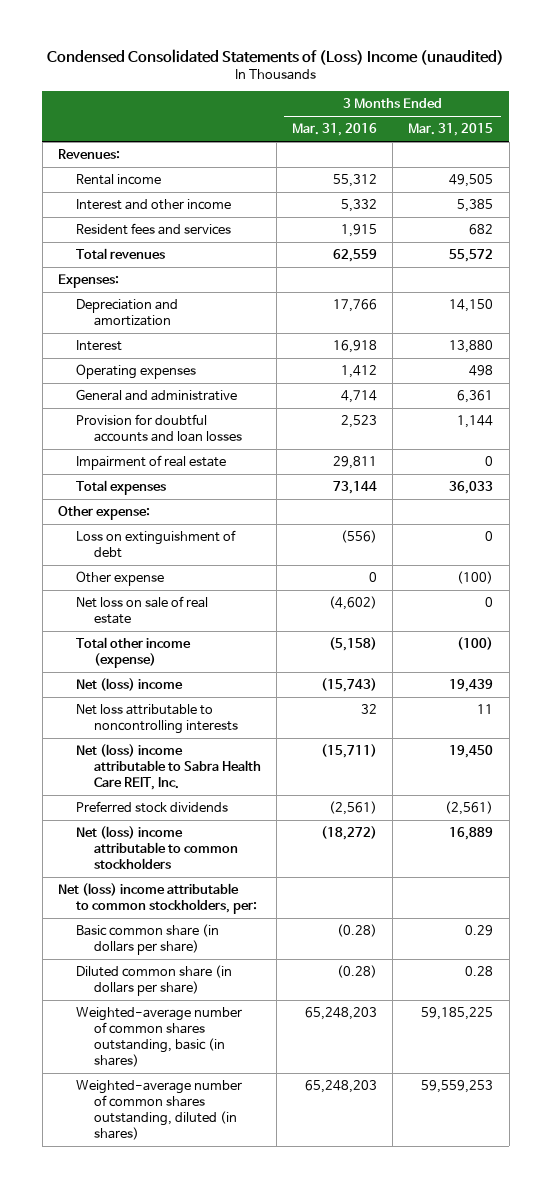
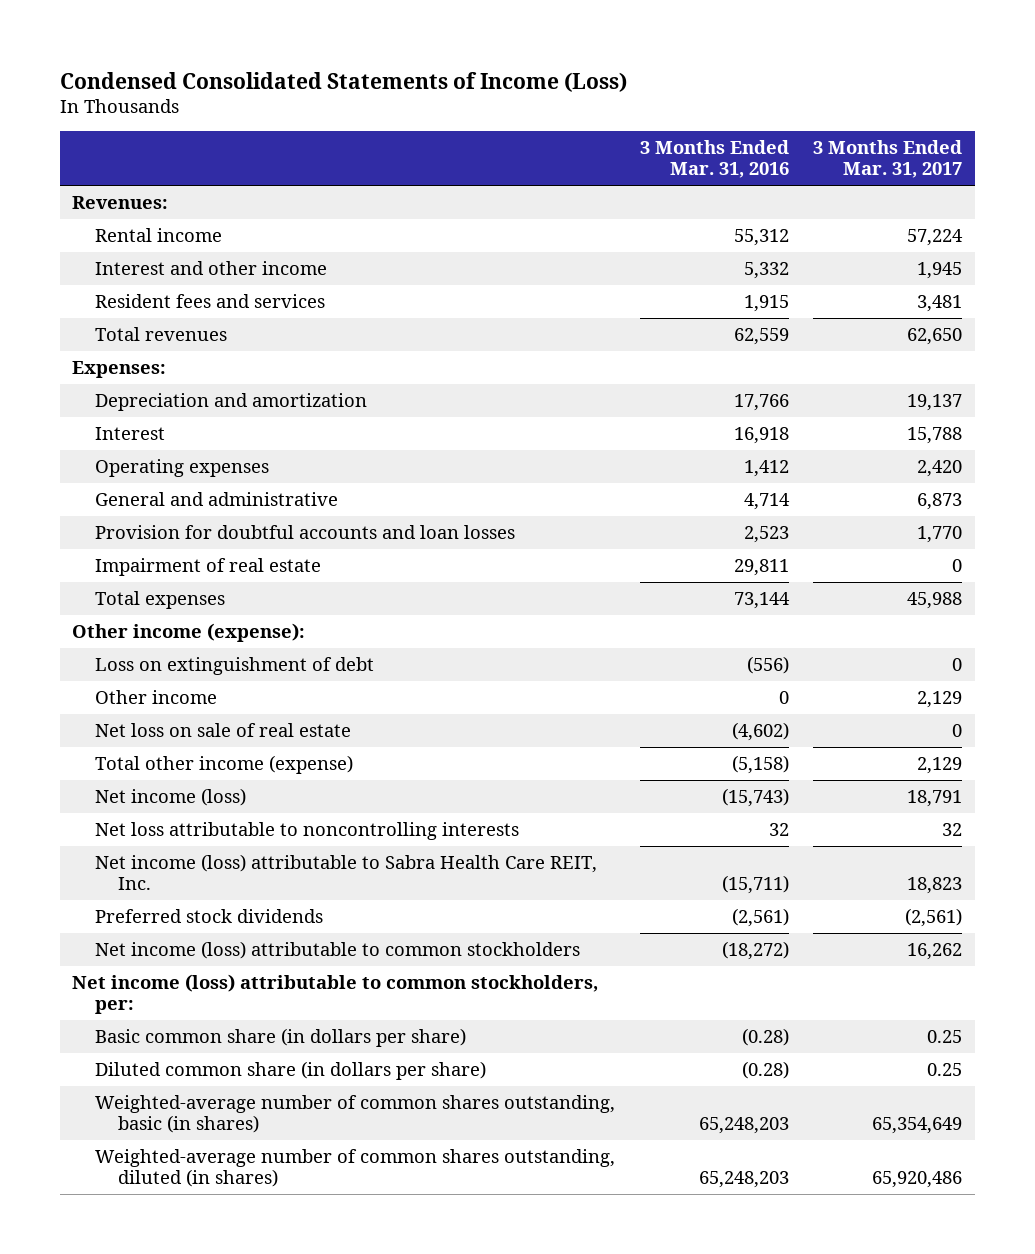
[46,48,504,65] Condensed Consolidated Statements of (Loss) Income (unaudited) -> [60,71,628,92] Condensed Consolidated Statements of Income (Loss)
[408,123,494,137] Mar. 31, 2015 -> none
none -> [813,140,963,179] 3 Months Ended Mar. 31, 2017
[57,506,150,521] Other expense: -> [72,622,306,642] Other income (expense):
[75,571,164,587] Other expense -> [95,689,218,704] Other income
[75,678,183,692] Net (loss) income -> [95,787,247,806] Net income (loss)
[75,744,261,791] Net (loss) income attributable to Sabra Health Care REIT, Inc. -> [95,853,598,890] Net income (loss) attributable to Sabra Health Care REIT, Inc.
[75,826,238,870] Net (loss) income attributable to common stockholders -> [95,940,581,959] Net income (loss) attributable to common stockholders
[57,883,257,915] Net (loss) income attributable to common stockholders, per: -> [72,973,599,1014] Net income (loss) attributable to common stockholders, per:

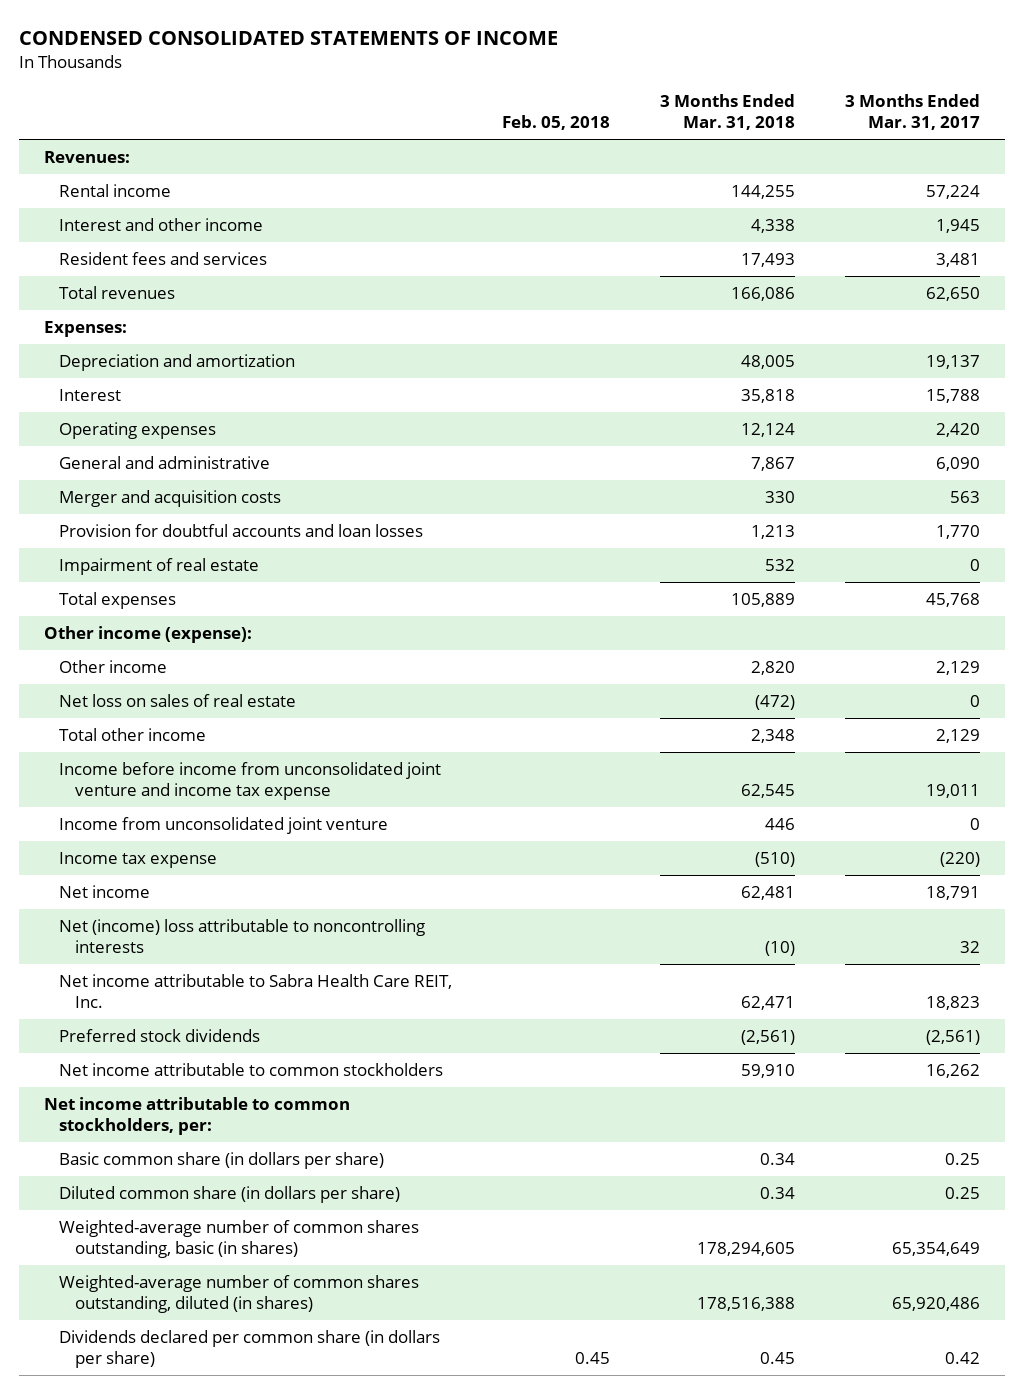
[60,71,628,92] Condensed Consolidated Statements of Income (Loss) -> [19,31,559,46] CONDENSED CONSOLIDATED STATEMENTS OF INCOME
[639,140,789,179] 3 Months Ended Mar. 31, 2016 -> none
none -> [502,115,611,131] Feb. 05, 2018
none -> [660,94,796,131] 3 Months Ended Mar. 31, 2018
[917,492,963,510] 6,873 -> [936,456,981,471] 6,090
none -> [59,489,282,507] Merger and acquisition costs
[907,591,963,609] 45,988 -> [926,592,981,607] 45,768
[95,656,375,675] Loss on extinguishment of debt -> none
[95,722,352,737] Net loss on sale of real estate -> [59,693,297,707] Net loss on sales of real estate
[95,754,354,774] Total other income (expense) -> [59,727,207,741] Total other income
none -> [59,761,442,801] Income before income from unconsolidated joint venture and income tax expense
none -> [59,816,389,834] Income from unconsolidated joint venture
none -> [59,851,218,868] Income tax expense
[95,787,247,806] Net income (loss) -> [59,884,151,898] Net income
[95,821,520,840] Net loss attributable to noncontrolling interests -> [59,918,426,954] Net (income) loss attributable to noncontrolling interests
[95,853,598,890] Net income (loss) attributable to Sabra Health Care REIT, Inc. -> [59,973,453,1009] Net income attributable to Sabra Health Care REIT, Inc.
[95,940,581,959] Net income (loss) attributable to common stockholders -> [59,1062,444,1076] Net income attributable to common stockholders
[72,973,599,1014] Net income (loss) attributable to common stockholders, per: -> [43,1096,350,1136] Net income attributable to common stockholders, per:
none -> [59,1329,441,1369] Dividends declared per common share (in dollars per share)

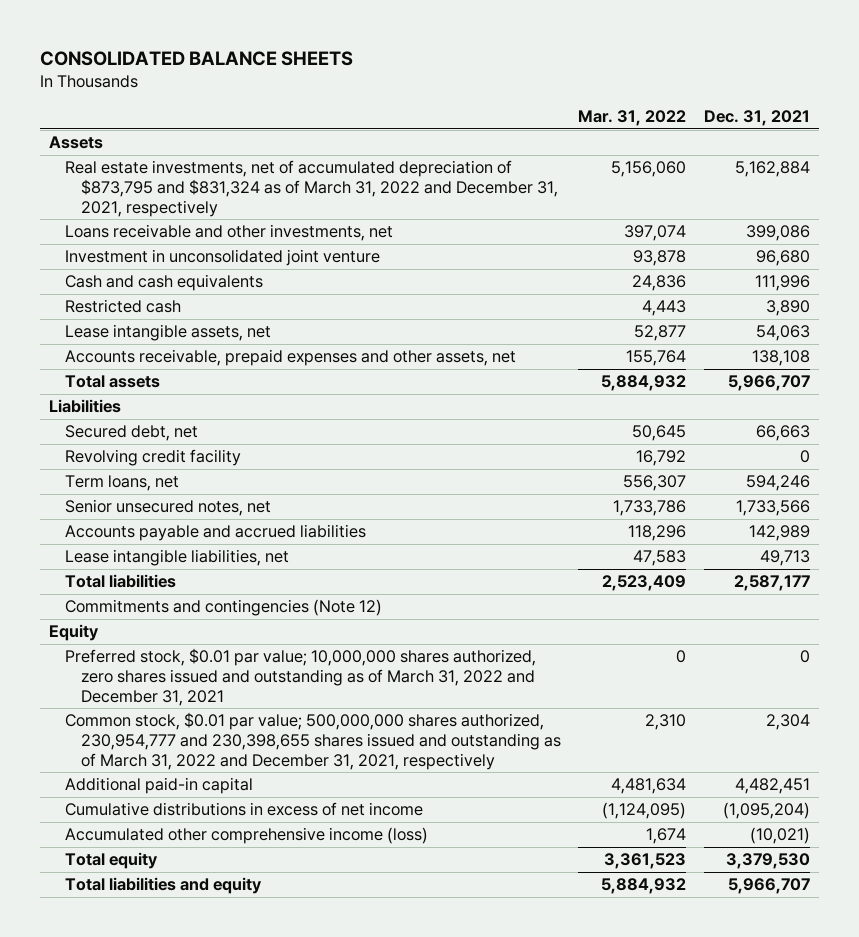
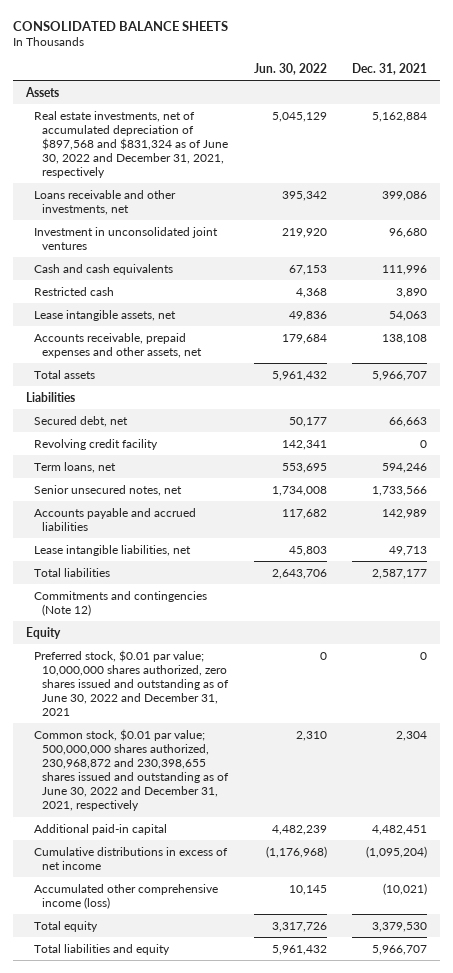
[578,110,687,127] Mar. 31, 2022 -> none
none -> [253,62,327,75] Jun. 30, 2022
[64,160,558,217] Real estate investments, net of accumulated depreciation of $873,795 and $831,324 as of March 31, 2022 and December 31, 2021, respectively -> [34,110,229,178] Real estate investments, net of accumulated depreciation of $897,568 and $831,324 as of June 30, 2022 and December 31, 2021, respectively
[64,249,380,267] Investment in unconsolidated joint venture -> [34,226,219,250] Investment in unconsolidated joint ventures
[64,648,536,706] Preferred stock, $0.01 par value; 10,000,000 shares authorized, zero shares issued and outstanding as of March 31, 2022 and December 31, 2021 -> [34,649,230,716] Preferred stock, $0.01 par value; 10,000,000 shares authorized, zero shares issued and outstanding as of June 30, 2022 and December 31, 2021
[64,712,561,770] Common stock, $0.01 par value; 500,000,000 shares authorized, 230,954,777 and 230,398,655 shares issued and outstanding as of March 31, 2022 and December 31, 2021, respectively -> [34,728,230,812] Common stock, $0.01 par value; 500,000,000 shares authorized, 230,968,872 and 230,398,655 shares issued and outstanding as of June 30, 2022 and December 31, 2021, respectively

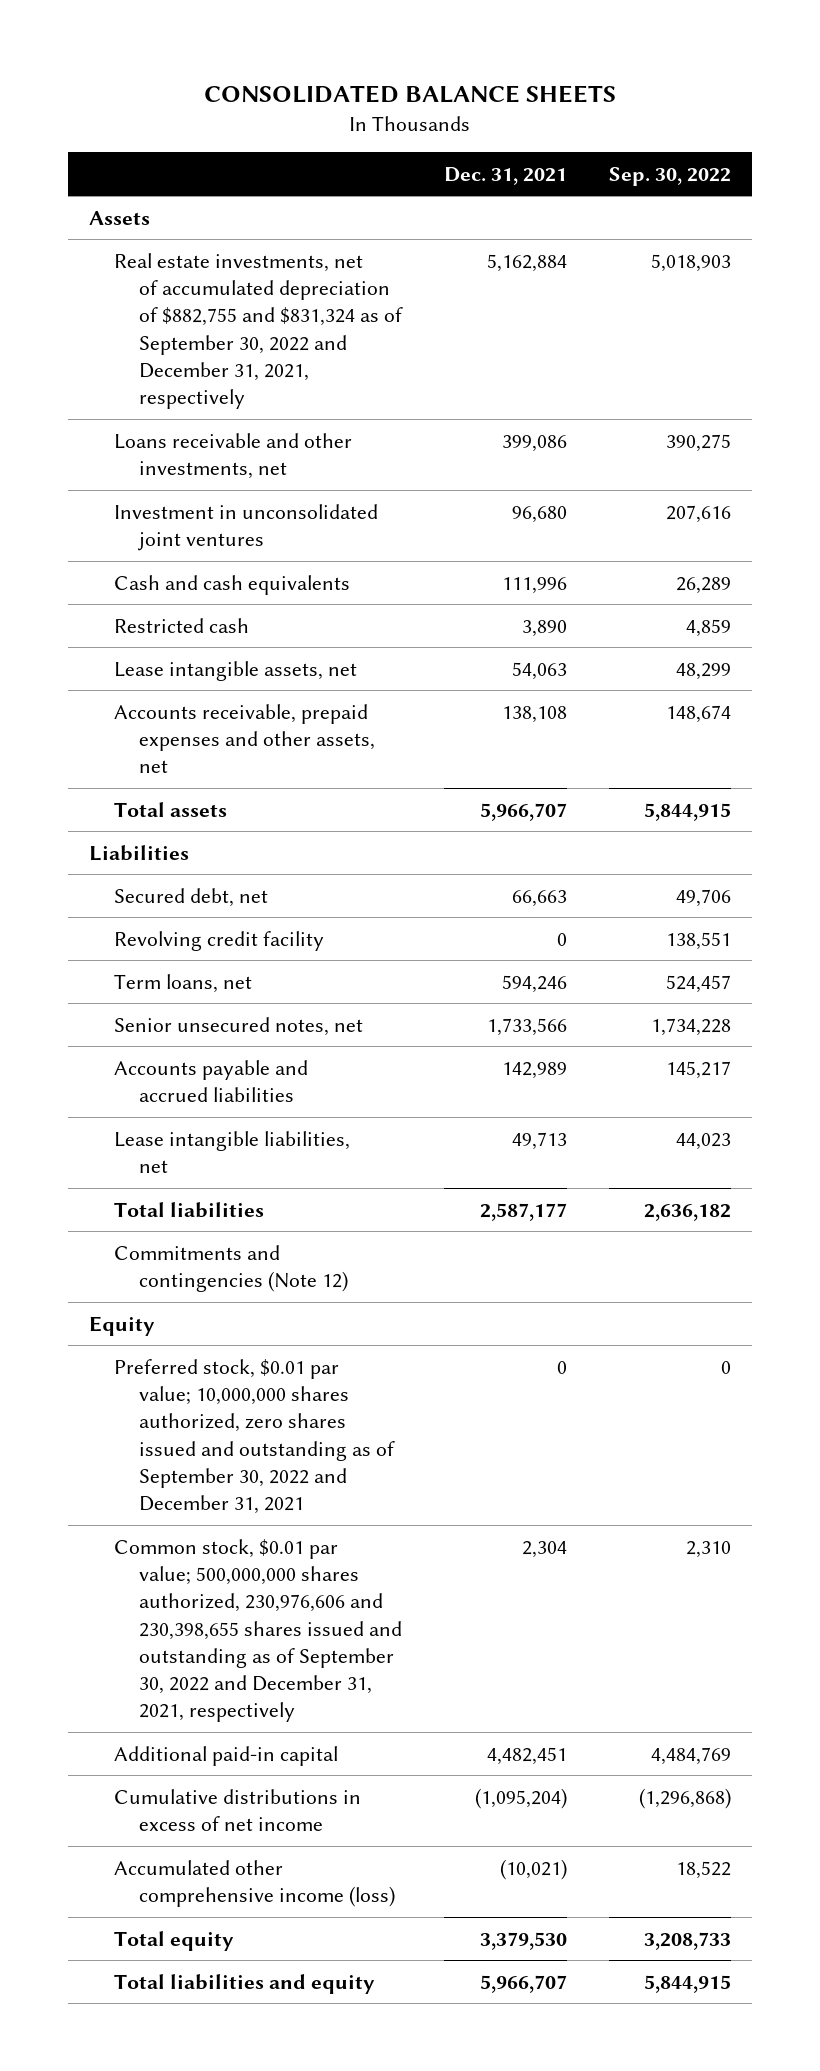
[253,62,327,75] Jun. 30, 2022 -> none
none -> [609,166,732,186] Sep. 30, 2022
[34,110,229,178] Real estate investments, net of accumulated depreciation of $897,568 and $831,324 as of June 30, 2022 and December 31, 2021, respectively -> [114,252,404,410] Real estate investments, net of accumulated depreciation of $882,755 and $831,324 as of September 30, 2022 and December 31, 2021, respectively
[34,649,230,716] Preferred stock, $0.01 par value; 10,000,000 shares authorized, zero shares issued and outstanding as of June 30, 2022 and December 31, 2021 -> [114,1358,396,1515] Preferred stock, $0.01 par value; 10,000,000 shares authorized, zero shares issued and outstanding as of September 30, 2022 and December 31, 2021
[34,728,230,812] Common stock, $0.01 par value; 500,000,000 shares authorized, 230,968,872 and 230,398,655 shares issued and outstanding as of June 30, 2022 and December 31, 2021, respectively -> [114,1538,403,1723] Common stock, $0.01 par value; 500,000,000 shares authorized, 230,976,606 and 230,398,655 shares issued and outstanding as of September 30, 2022 and December 31, 2021, respectively

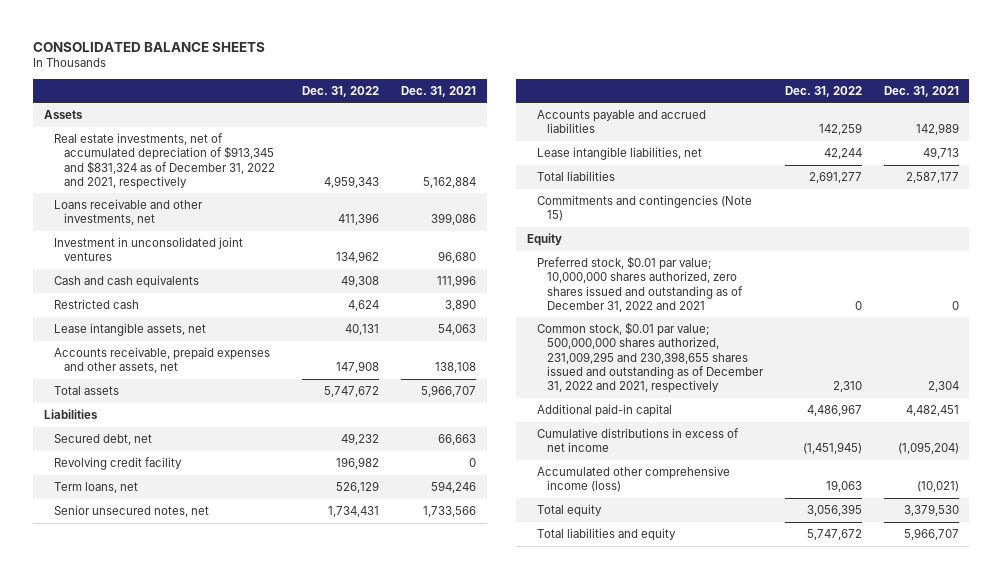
[609,166,732,186] Sep. 30, 2022 -> none
none -> [302,85,380,97] Dec. 31, 2022
[114,252,404,410] Real estate investments, net of accumulated depreciation of $882,755 and $831,324 as of September 30, 2022 and December 31, 2021, respectively -> [54,133,276,189] Real estate investments, net of accumulated depreciation of $913,345 and $831,324 as of December 31, 2022 and 2021, respectively
[114,1244,349,1292] Commitments and contingencies (Note 12) -> [536,195,752,222] Commitments and contingencies (Note 15)
[114,1358,396,1515] Preferred stock, $0.01 par value; 10,000,000 shares authorized, zero shares issued and outstanding as of September 30, 2022 and December 31, 2021 -> [536,256,743,312] Preferred stock, $0.01 par value; 10,000,000 shares authorized, zero shares issued and outstanding as of December 31, 2022 and 2021
[114,1538,403,1723] Common stock, $0.01 par value; 500,000,000 shares authorized, 230,976,606 and 230,398,655 shares issued and outstanding as of September 30, 2022 and December 31, 2021, respectively -> [536,322,764,394] Common stock, $0.01 par value; 500,000,000 shares authorized, 231,009,295 and 230,398,655 shares issued and outstanding as of December 31, 2022 and 2021, respectively

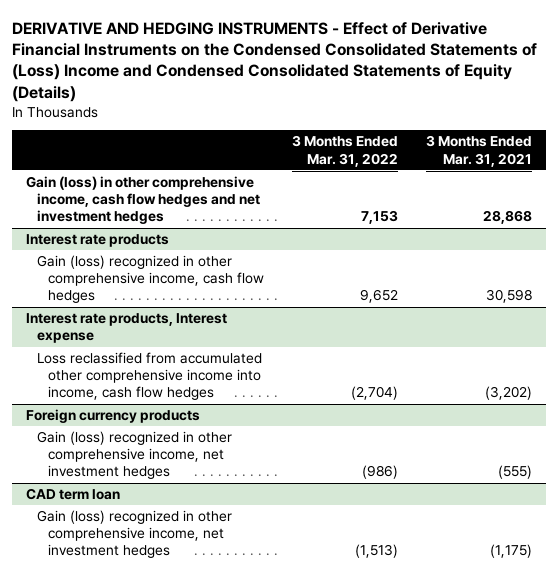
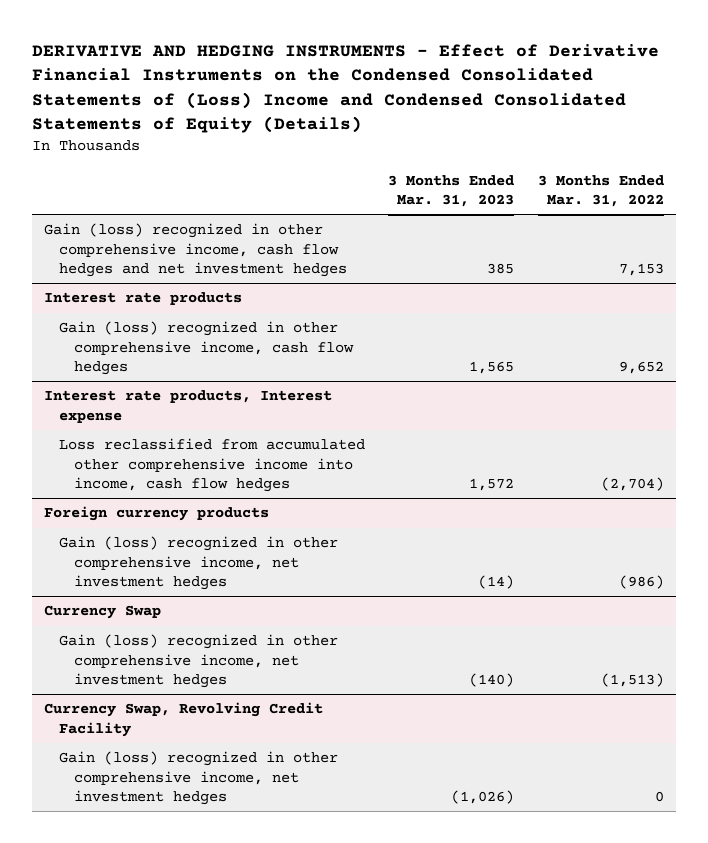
[425,135,532,167] 3 Months Ended Mar. 31, 2021 -> none
none -> [388,174,515,208] 3 Months Ended Mar. 31, 2023
[26,176,261,225] Gain (loss) in other comprehensive income, cash flow hedges and net investment hedges -> [43,223,347,277] Gain (loss) recognized in other comprehensive income, cash flow hedges and net investment hedges
[26,488,121,501] CAD term loan -> [43,605,161,620] Currency Swap
none -> [43,702,323,737] Currency Swap, Revolving Credit Facility
none -> [58,751,338,805] Gain (loss) recognized in other comprehensive income, net investment hedges

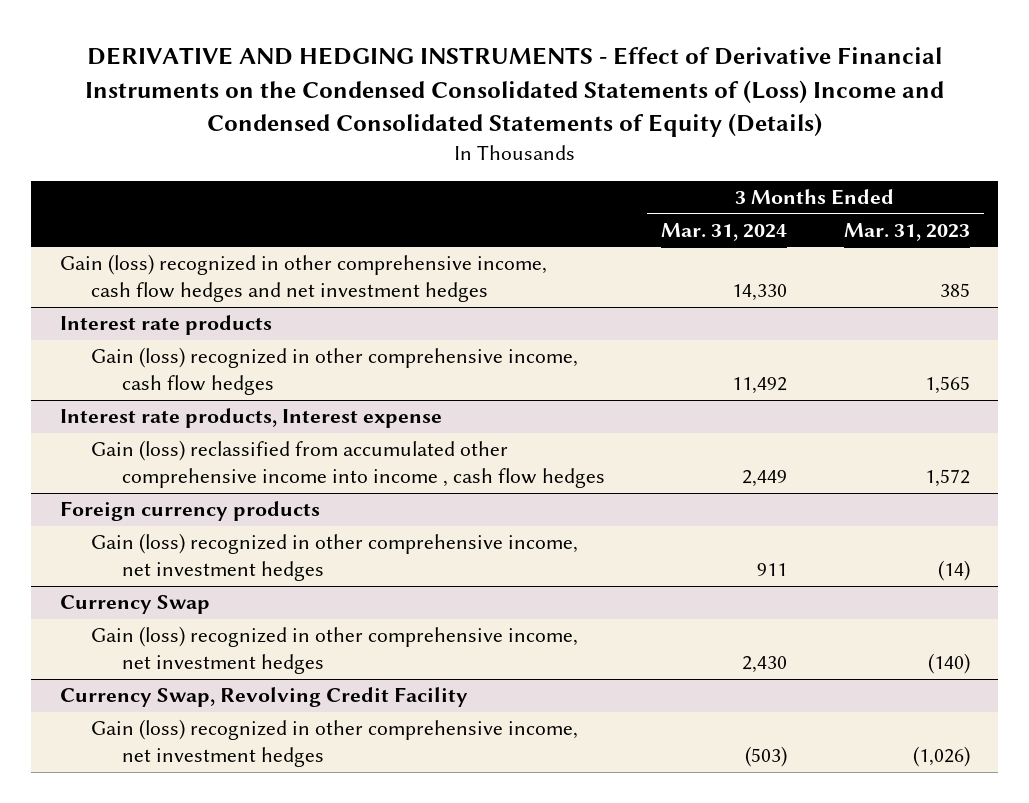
[538,174,665,208] 3 Months Ended Mar. 31, 2022 -> none
none -> [661,223,788,242] Mar. 31, 2024
[58,438,365,492] Loss reclassified from accumulated other comprehensive income into income, cash flow hedges -> [90,440,605,489] Gain (loss) reclassified from accumulated other comprehensive income into income , cash flow hedges

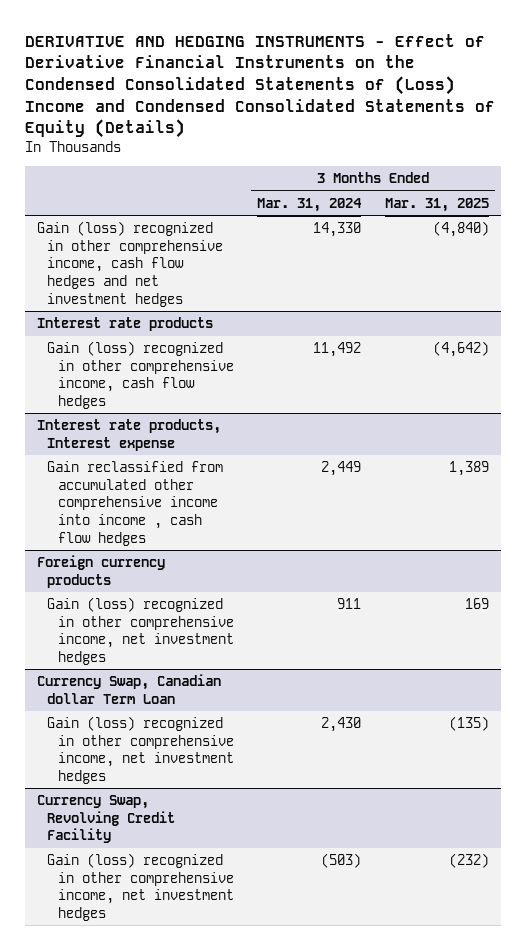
[843,223,970,242] Mar. 31, 2023 -> none
none -> [384,197,489,212] Mar. 31, 2025
[90,440,605,489] Gain (loss) reclassified from accumulated other comprehensive income into income , cash flow hedges -> [47,461,224,546] Gain reclassified from accumulated other comprehensive income into income , cash flow hedges
[59,595,210,615] Currency Swap -> none
none -> [37,674,222,704] Currency Swap, Canadian dollar Term Loan

